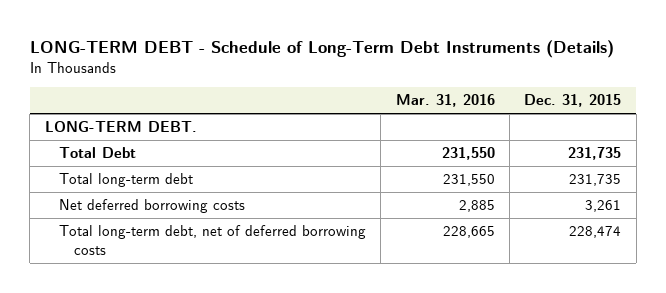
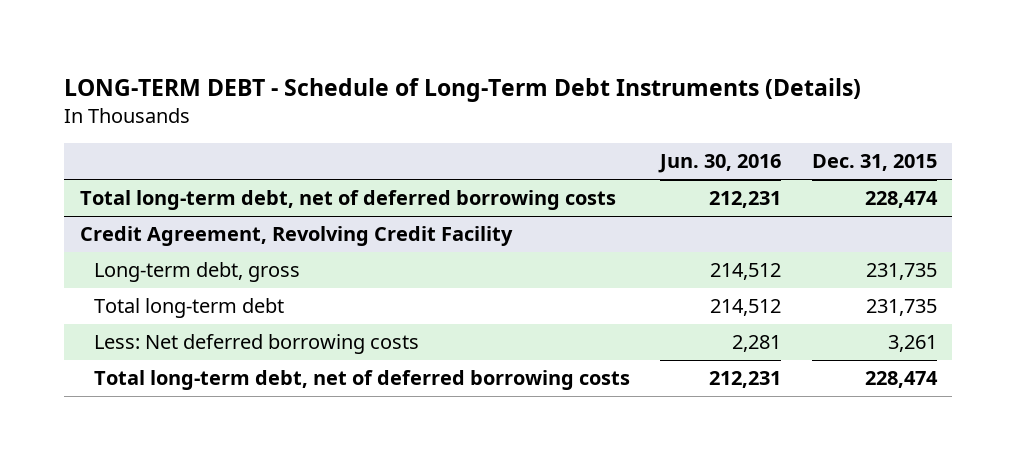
[395,94,495,108] Mar. 31, 2016 -> none
none -> [658,154,782,174] Jun. 30, 2016
[44,120,197,132] LONG-TERM DEBT. -> none
none -> [79,190,616,211] Total long-term debt, net of deferred borrowing costs
none -> [79,226,513,247] Credit Agreement, Revolving Credit Facility
[59,146,137,158] Total Debt -> [93,262,300,283] Long-term debt, gross
[59,198,246,213] Net deferred borrowing costs -> [93,334,419,355] Less: Net deferred borrowing costs

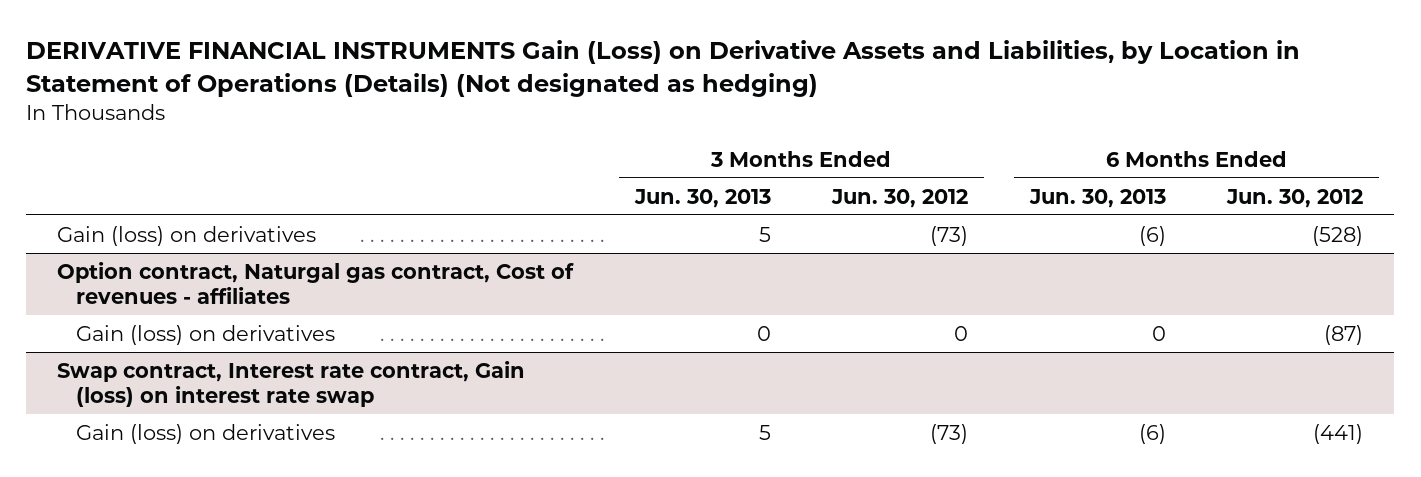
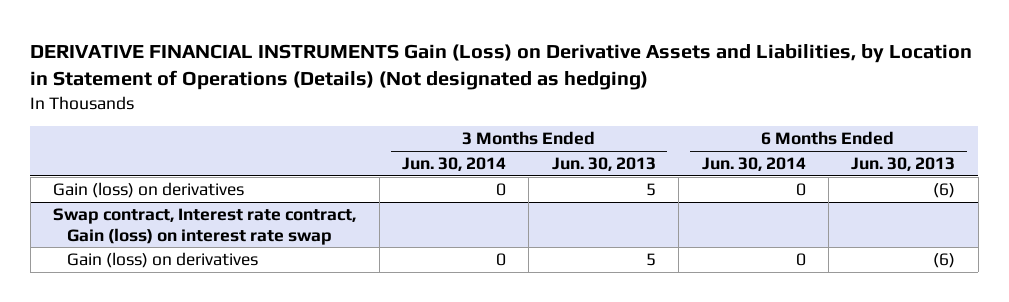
[831,188,969,208] Jun. 30, 2012 -> none
[1226,188,1364,208] Jun. 30, 2012 -> none
none -> [402,157,507,172] Jun. 30, 2014
none -> [701,157,806,172] Jun. 30, 2014
[57,261,575,304] Option contract, Naturgal gas contract, Cost of revenues - affiliates -> none
[75,324,335,345] Gain (loss) on derivatives -> none

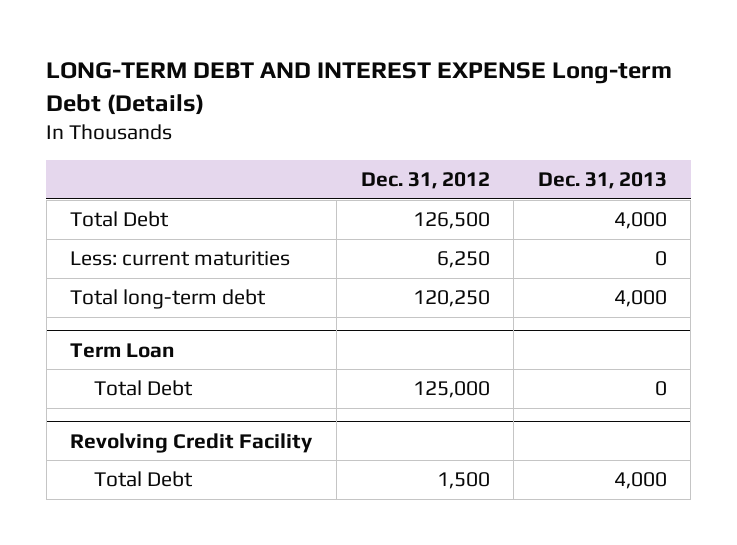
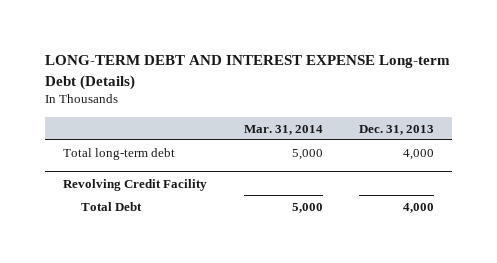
[360,172,490,190] Dec. 31, 2012 -> none
none -> [243,124,323,135] Mar. 31, 2014
[70,211,170,228] Total Debt -> none
[70,251,291,267] Less: current maturities -> none
[70,342,176,358] Term Loan -> none
[93,380,193,397] Total Debt -> none

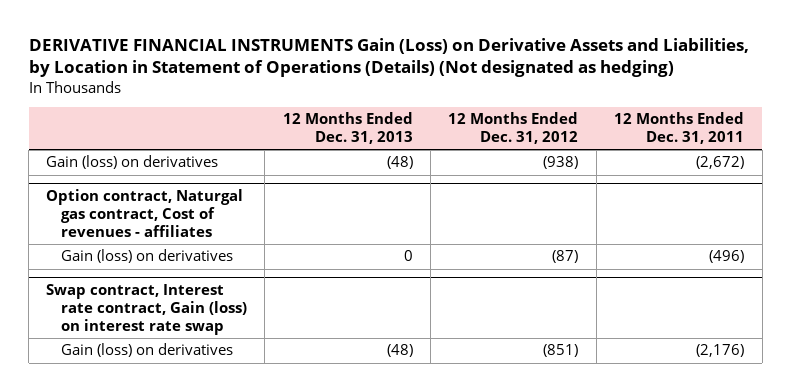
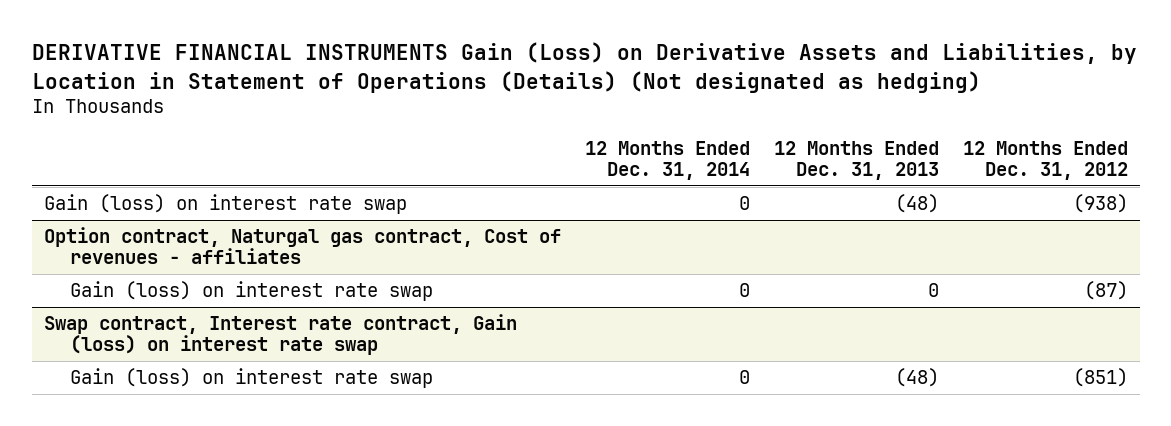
[614,112,745,144] 12 Months Ended Dec. 31, 2011 -> none
none -> [584,140,750,180] 12 Months Ended Dec. 31, 2014
[46,155,219,170] Gain (loss) on derivatives -> [43,193,407,214] Gain (loss) on interest rate swap
[61,249,234,264] Gain (loss) on derivatives -> [69,280,433,301] Gain (loss) on interest rate swap
[61,343,234,358] Gain (loss) on derivatives -> [69,367,433,388] Gain (loss) on interest rate swap

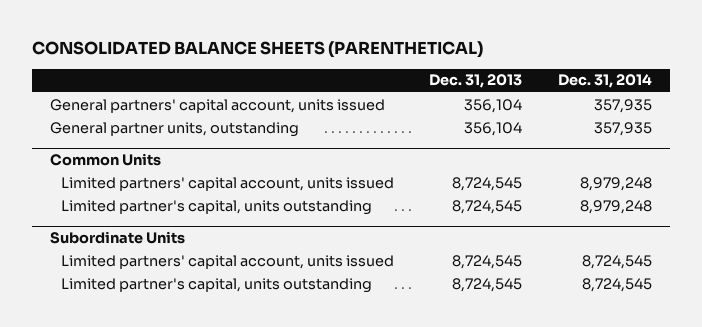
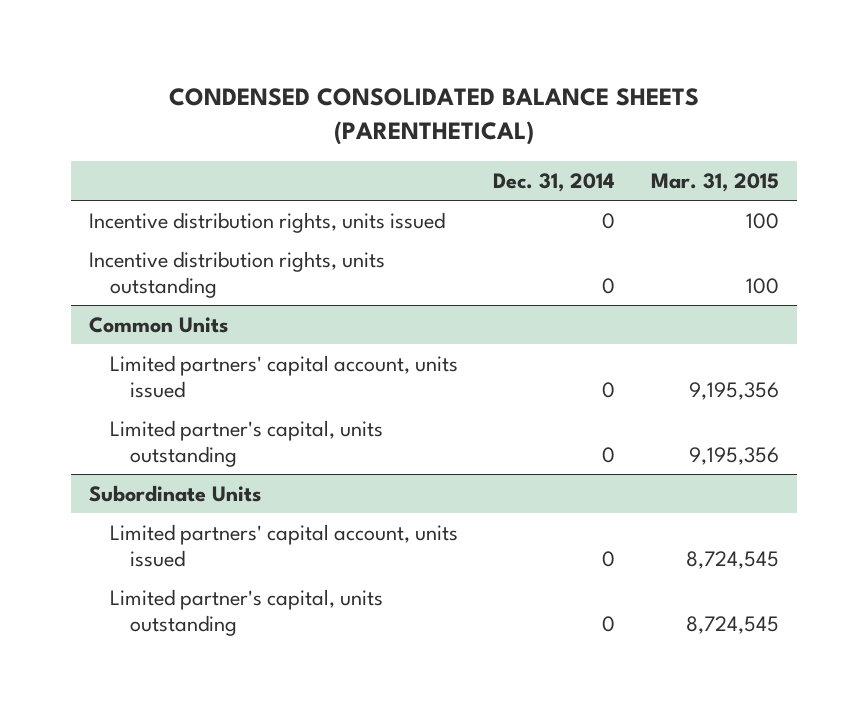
[31,41,483,59] CONSOLIDATED BALANCE SHEETS (PARENTHETICAL) -> [169,88,700,146] CONDENSED CONSOLIDATED BALANCE SHEETS (PARENTHETICAL)
[429,74,523,89] Dec. 31, 2013 -> none
none -> [651,172,780,192] Mar. 31, 2015
[49,98,385,113] General partners' capital account, units issued -> none
[49,121,299,137] General partner units, outstanding -> none
none -> [89,211,446,233] Incentive distribution rights, units issued
none -> [89,250,386,298] Incentive distribution rights, units outstanding
[580,176,653,191] 8,979,248 -> [602,381,616,398] 0
[580,199,653,214] 8,979,248 -> [602,446,616,463] 0
[582,254,653,269] 8,724,545 -> [602,550,616,567] 0
[582,277,653,292] 8,724,545 -> [602,615,616,632] 0

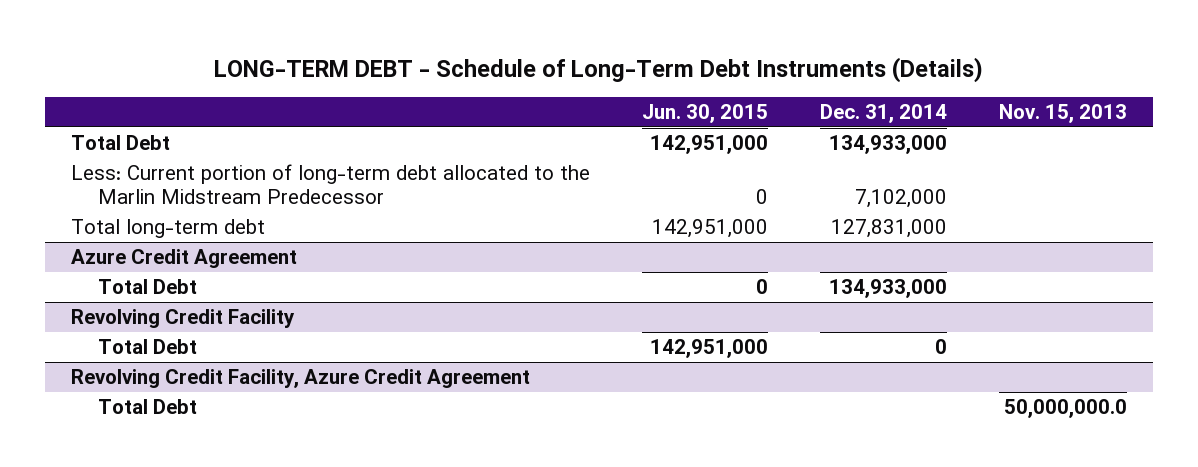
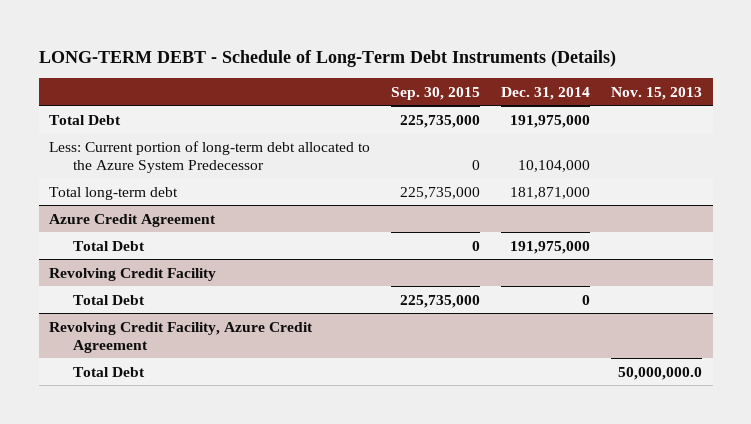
[641,104,768,124] Jun. 30, 2015 -> none
none -> [391,86,481,100] Sep. 30, 2015
[829,135,948,155] 134,933,000 -> [510,114,591,128] 191,975,000
[70,164,590,205] Less: Current portion of long-term debt allocated to the Marlin Midstream Predecessor -> [49,140,371,173] Less: Current portion of long-term debt allocated to the Azure System Predecessor
[855,189,948,209] 7,102,000 -> [518,159,591,172] 10,104,000
[831,219,948,239] 127,831,000 -> [510,186,591,199] 181,871,000
[829,279,948,299] 134,933,000 -> [510,240,591,254] 191,975,000

